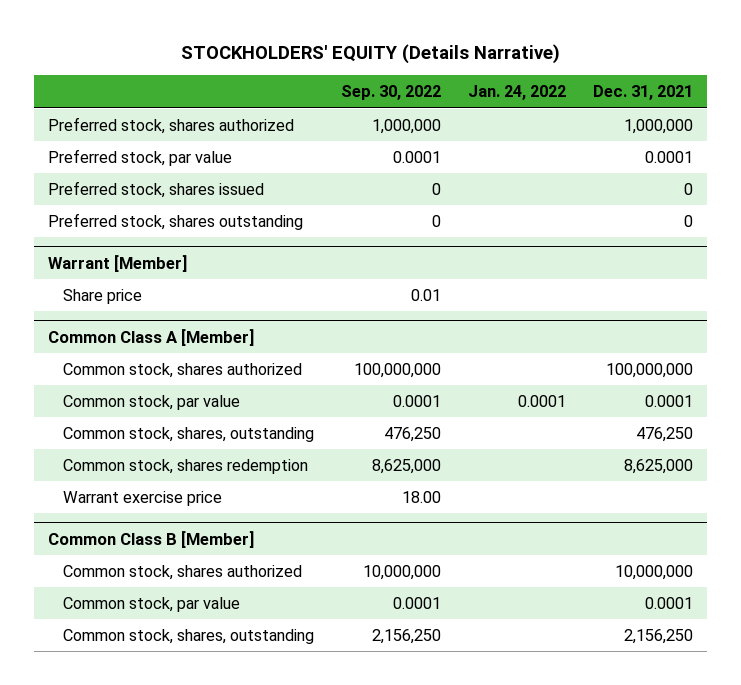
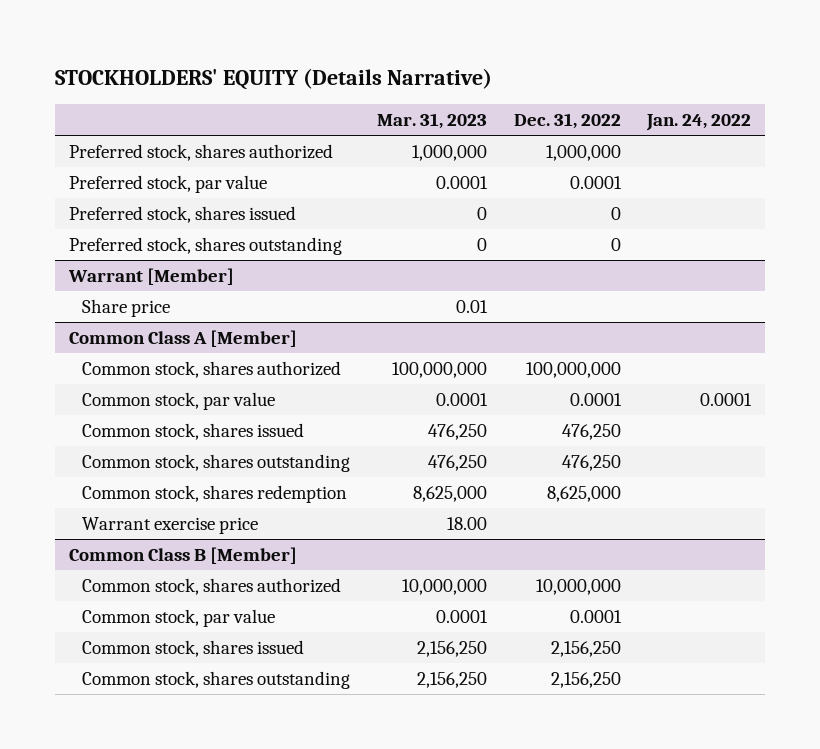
[341,85,442,101] Sep. 30, 2022 -> none
[593,85,694,101] Dec. 31, 2021 -> none
none -> [377,112,488,129] Mar. 31, 2023
none -> [513,112,621,129] Dec. 31, 2022
none -> [82,423,305,441] Common stock, shares issued
[62,426,314,442] Common stock, shares, outstanding -> [82,454,351,473] Common stock, shares outstanding
none -> [82,640,305,658] Common stock, shares issued
[62,628,314,644] Common stock, shares, outstanding -> [82,671,351,690] Common stock, shares outstanding

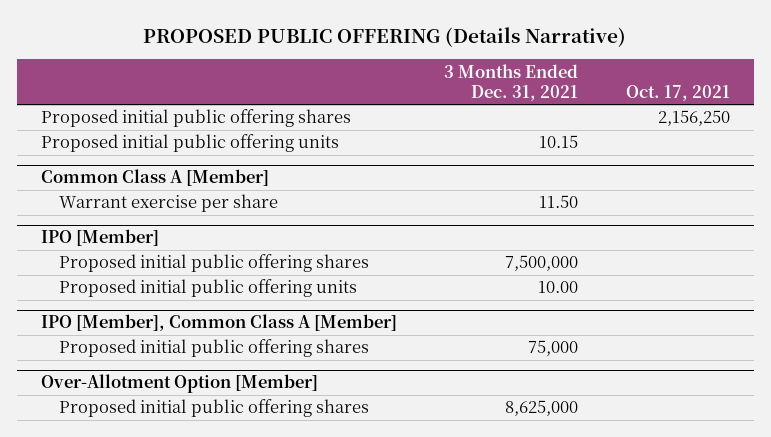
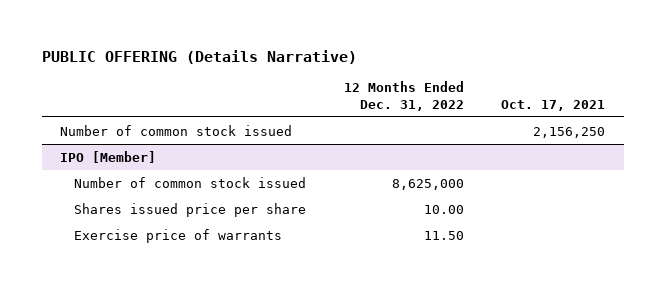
[143,26,627,47] PROPOSED PUBLIC OFFERING (Details Narrative) -> [41,49,357,64] PUBLIC OFFERING (Details Narrative)
[444,63,579,101] 3 Months Ended Dec. 31, 2021 -> none
none -> [343,81,464,111] 12 Months Ended Dec. 31, 2022
[40,134,339,153] Proposed initial public offering units -> none
[40,169,269,187] Common Class A [Member] -> none
[58,194,278,213] Warrant exercise per share -> none
[40,109,351,128] Proposed initial public offering shares -> [60,124,293,136] Number of common stock issued
[40,314,397,332] IPO [Member], Common Class A [Member] -> none
[58,339,369,358] Proposed initial public offering shares -> none
[40,374,318,394] Over-Allotment Option [Member] -> none
[58,399,369,418] Proposed initial public offering shares -> none
[58,254,369,273] Proposed initial public offering shares -> [73,176,306,188] Number of common stock issued
[58,279,357,298] Proposed initial public offering units -> [73,202,306,217] Shares issued price per share
none -> [73,228,282,243] Exercise price of warrants

